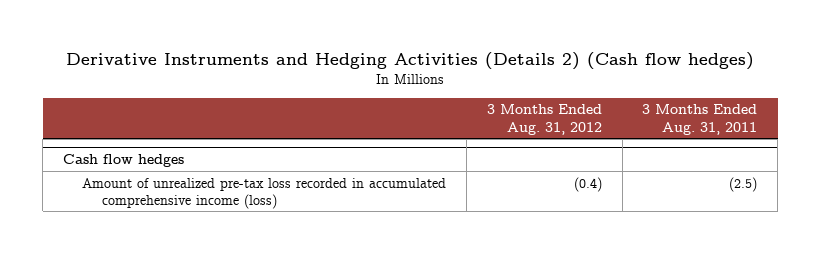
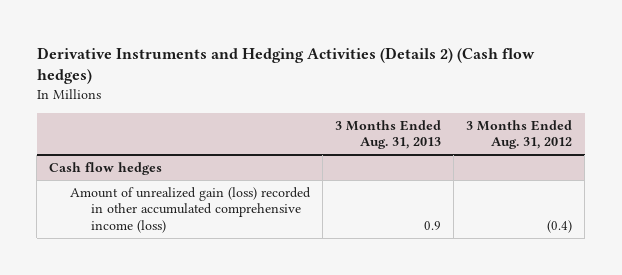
[642,104,758,135] 3 Months Ended Aug. 31, 2011 -> none
none -> [335,119,442,150] 3 Months Ended Aug. 31, 2013
[82,177,447,209] Amount of unrealized pre-tax loss recorded in accumulated comprehensive income (loss) -> [70,186,312,233] Amount of unrealized gain (loss) recorded in other accumulated comprehensive income (loss)

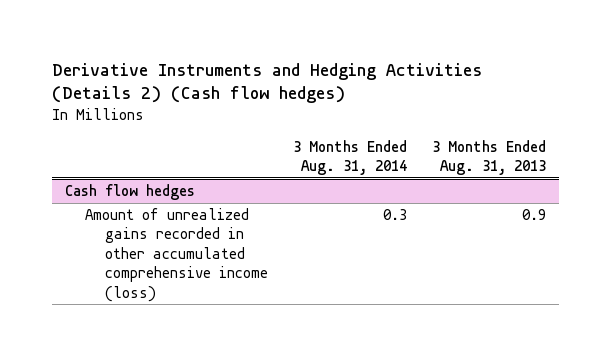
[466,119,573,150] 3 Months Ended Aug. 31, 2012 -> none
none -> [292,140,407,176] 3 Months Ended Aug. 31, 2014
[70,186,312,233] Amount of unrealized gain (loss) recorded in other accumulated comprehensive income (loss) -> [84,208,268,302] Amount of unrealized gains recorded in other accumulated comprehensive income (loss)

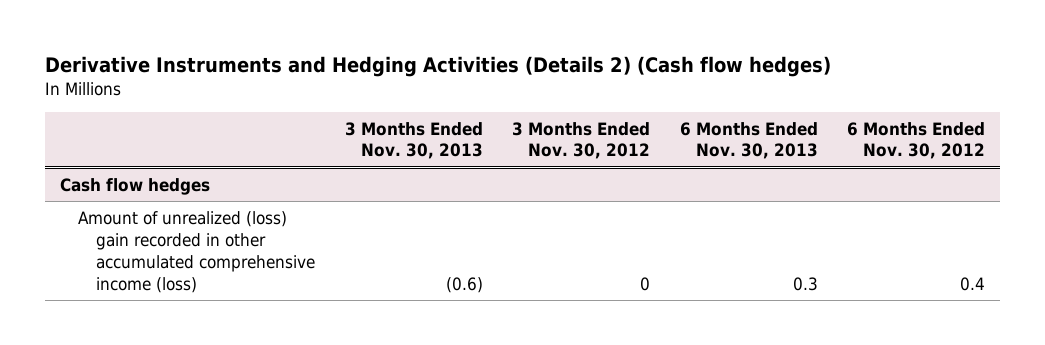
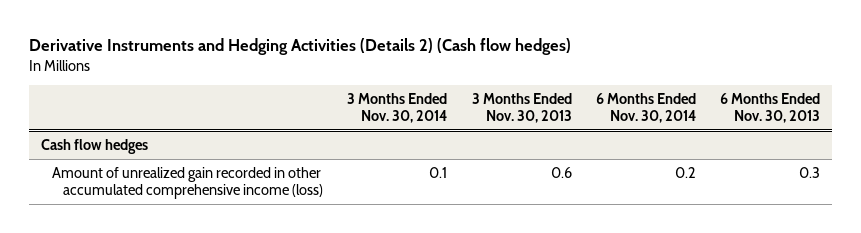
[512,121,651,160] 3 Months Ended Nov. 30, 2012 -> none
[847,121,986,160] 6 Months Ended Nov. 30, 2012 -> none
none -> [347,92,448,123] 3 Months Ended Nov. 30, 2014
none -> [595,92,696,123] 6 Months Ended Nov. 30, 2014
[77,210,315,293] Amount of unrealized (loss) gain recorded in other accumulated comprehensive income (loss) -> [52,166,324,199] Amount of unrealized gain recorded in other accumulated comprehensive income (loss)
[445,276,483,293] (0.6) -> [550,166,572,178] 0.6

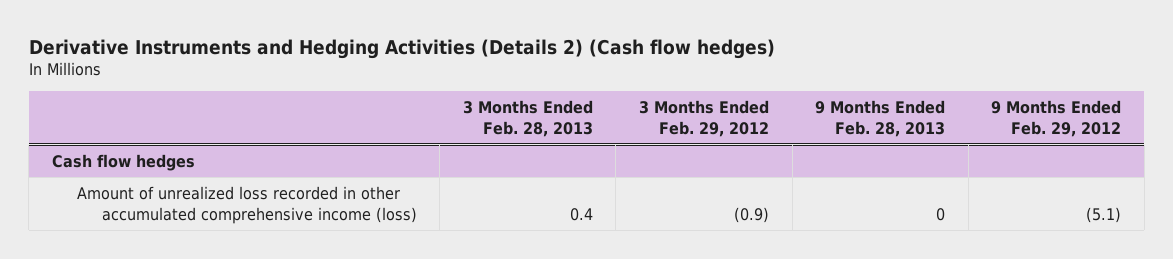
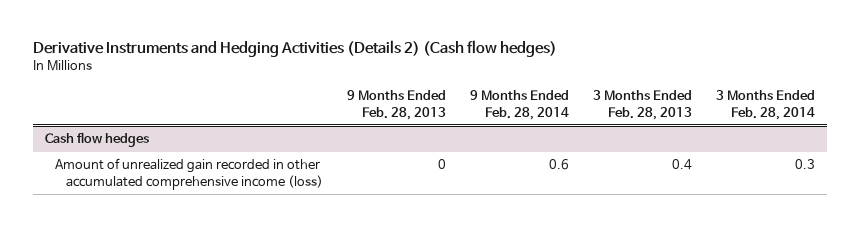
[638,99,769,137] 3 Months Ended Feb. 29, 2012 -> none
[991,99,1122,137] 9 Months Ended Feb. 29, 2012 -> none
none -> [469,90,569,120] 9 Months Ended Feb. 28, 2014
none -> [715,90,815,120] 3 Months Ended Feb. 28, 2014
[76,186,417,224] Amount of unrealized loss recorded in other accumulated comprehensive income (loss) -> [55,158,323,190] Amount of unrealized gain recorded in other accumulated comprehensive income (loss)

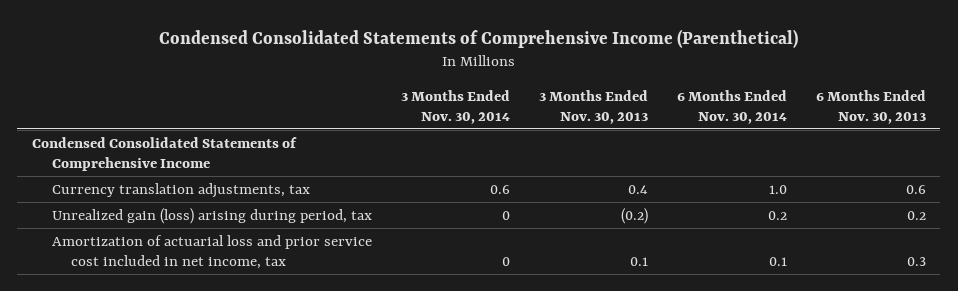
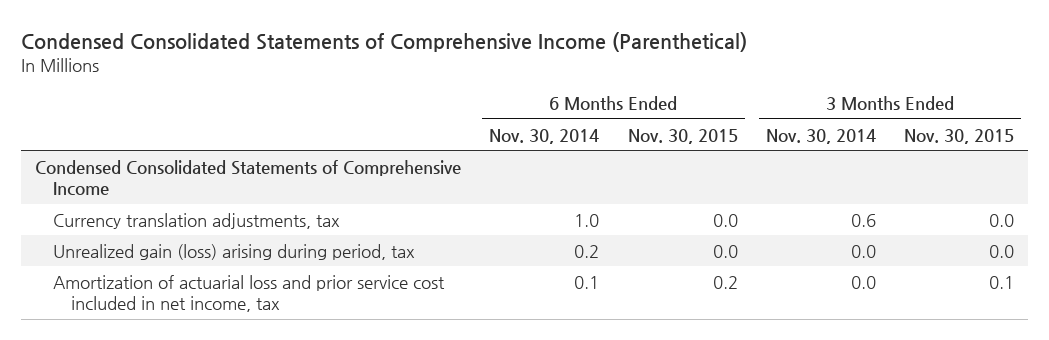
[538,89,648,124] 3 Months Ended Nov. 30, 2013 -> none
[815,89,926,124] 6 Months Ended Nov. 30, 2013 -> none
none -> [627,128,738,144] Nov. 30, 2015
none -> [903,128,1014,144] Nov. 30, 2015
[501,210,510,220] 0 -> [850,244,876,258] 0.0
[501,256,510,266] 0 -> [850,275,876,289] 0.0

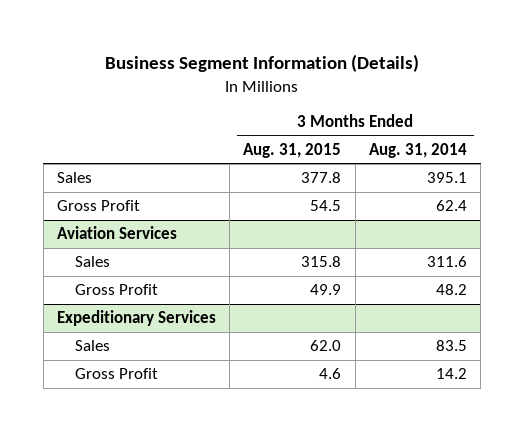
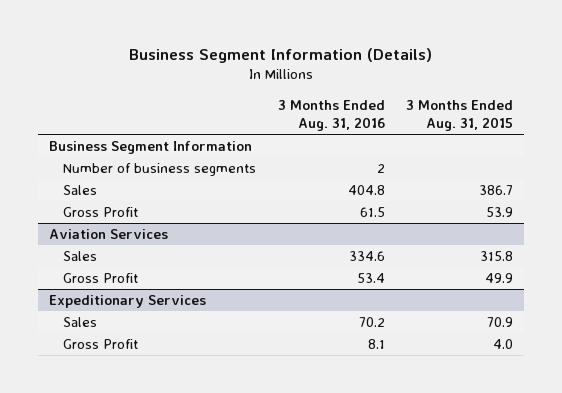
[368,143,467,159] Aug. 31, 2014 -> none
none -> [277,99,385,131] 3 Months Ended Aug. 31, 2016
none -> [48,141,252,155] Business Segment Information
none -> [63,163,257,177] Number of business segments
[301,172,342,184] 377.8 -> [479,185,514,196] 386.7
[310,200,342,212] 54.5 -> [486,207,514,218] 53.9
[310,340,342,352] 62.0 -> [487,317,514,328] 70.9
[319,368,342,380] 4.6 -> [493,339,514,350] 4.0

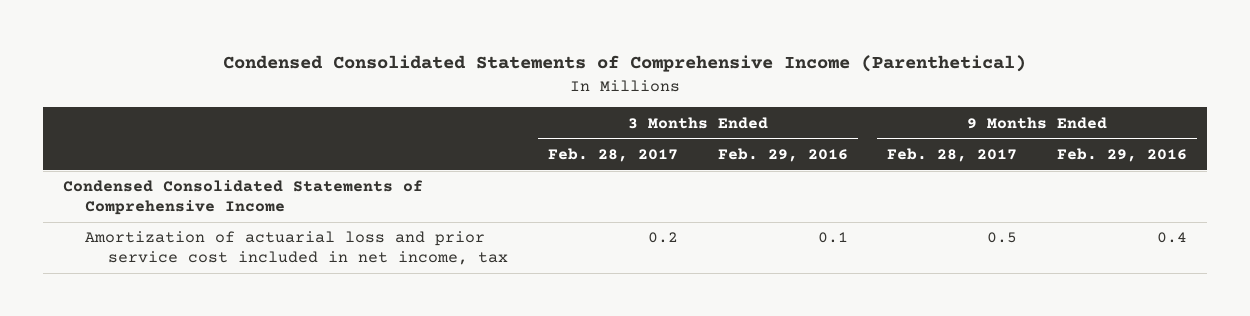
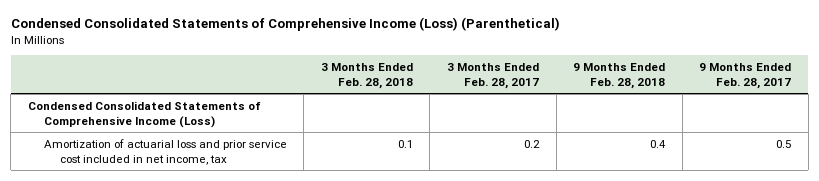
[222,55,1026,73] Condensed Consolidated Statements of Comprehensive Income (Parenthetical) -> [10,17,560,32] Condensed Consolidated Statements of Comprehensive Income (Loss) (Parenthetical)
[717,148,848,163] Feb. 29, 2016 -> none
[1057,148,1188,163] Feb. 29, 2016 -> none
none -> [320,62,413,89] 3 Months Ended Feb. 28, 2018
none -> [573,62,666,89] 9 Months Ended Feb. 28, 2018
[62,180,423,216] Condensed Consolidated Statements of Comprehensive Income -> [27,100,261,128] Condensed Consolidated Statements of Comprehensive Income (Loss)

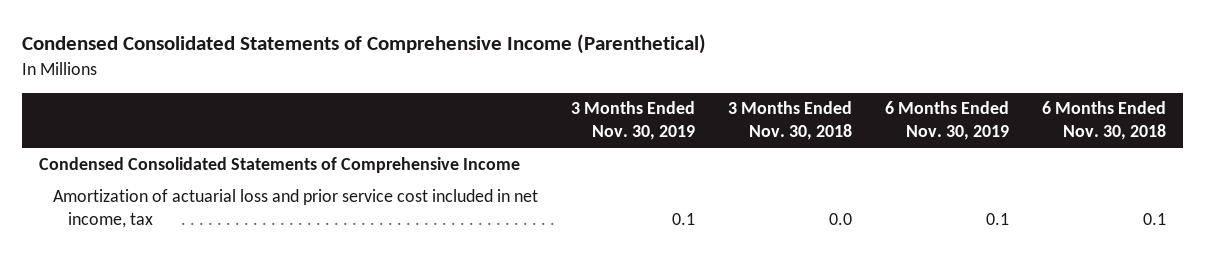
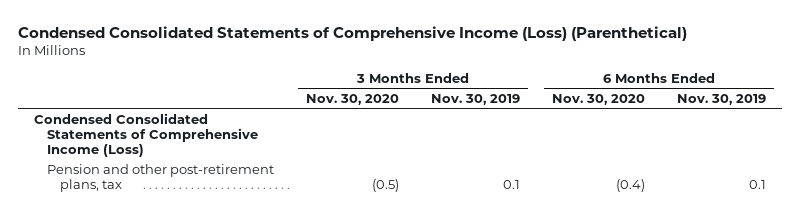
[22,34,707,55] Condensed Consolidated Statements of Comprehensive Income (Parenthetical) -> [17,25,687,41] Condensed Consolidated Statements of Comprehensive Income (Loss) (Parenthetical)
[728,101,853,141] 3 Months Ended Nov. 30, 2018 -> none
[1042,101,1167,141] 6 Months Ended Nov. 30, 2018 -> none
none -> [305,93,399,105] Nov. 30, 2020
none -> [551,93,645,105] Nov. 30, 2020
[38,156,520,173] Condensed Consolidated Statements of Comprehensive Income -> [33,112,258,157] Condensed Consolidated Statements of Comprehensive Income (Loss)
[53,188,539,228] Amortization of actuarial loss and prior service cost included in net income, tax -> [46,163,274,192] Pension and other post-retirement plans, tax

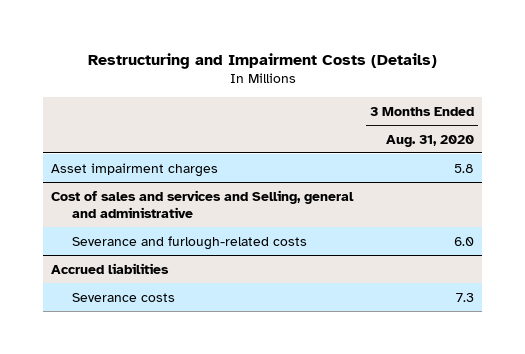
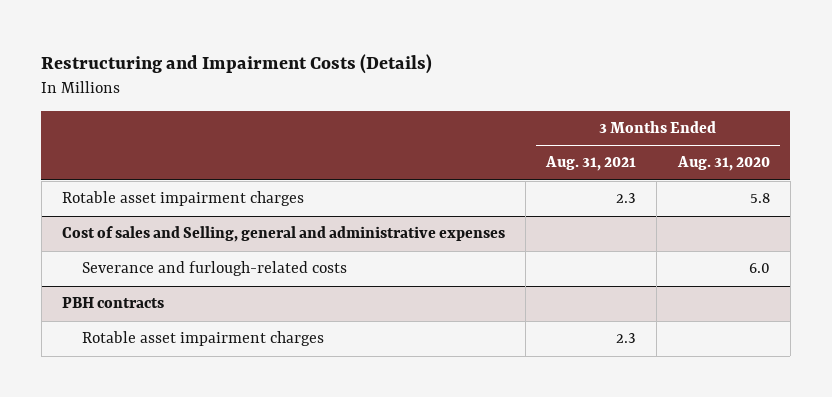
none -> [545,156,637,172] Aug. 31, 2021
[51,162,219,177] Asset impairment charges -> [61,191,304,207] Rotable asset impairment charges
[51,189,355,218] Cost of sales and services and Selling, general and administrative -> [61,226,505,243] Cost of sales and Selling, general and administrative expenses
[51,262,170,274] Accrued liabilities -> none
[71,292,175,302] Severance costs -> none
none -> [61,297,164,309] PBH contracts
none -> [81,331,324,347] Rotable asset impairment charges

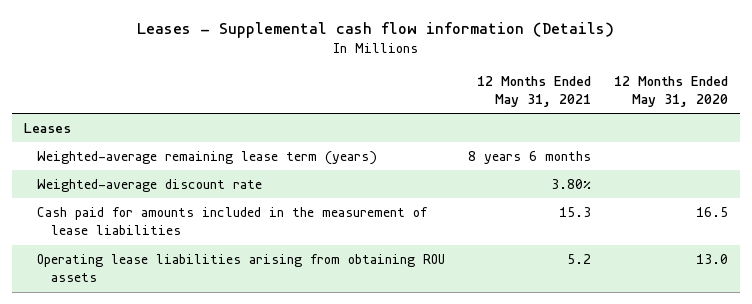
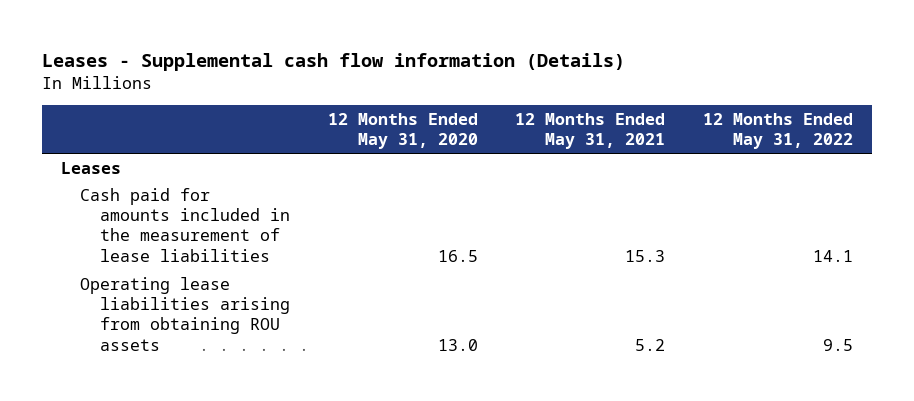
none -> [703,112,854,150] 12 Months Ended May 31, 2022
[37,151,378,166] Weighted-average remaining lease term (years) -> none
[37,179,263,193] Weighted-average discount rate -> none

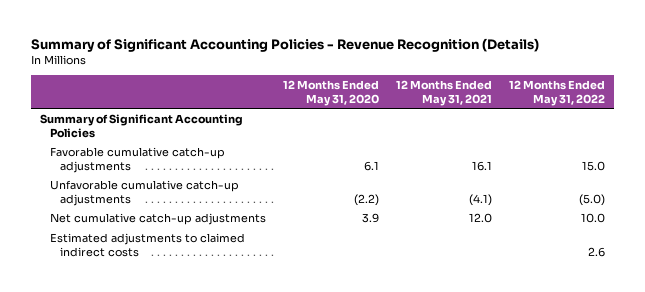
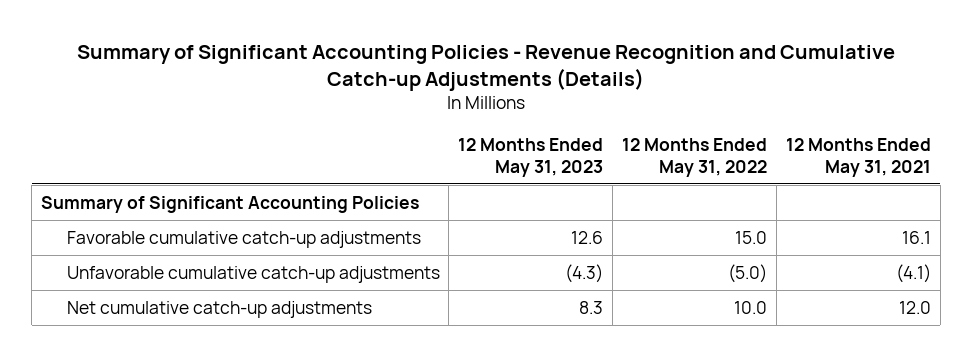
[31,37,540,52] Summary of Significant Accounting Policies - Revenue Recognition (Details) -> [76,44,895,91] Summary of Significant Accounting Policies - Revenue Recognition and Cumulative Catch-up Adjustments (Details)
[282,79,379,106] 12 Months Ended May 31, 2020 -> none
none -> [458,137,604,177] 12 Months Ended May 31, 2023
[49,232,245,257] Estimated adjustments to claimed indirect costs -> none

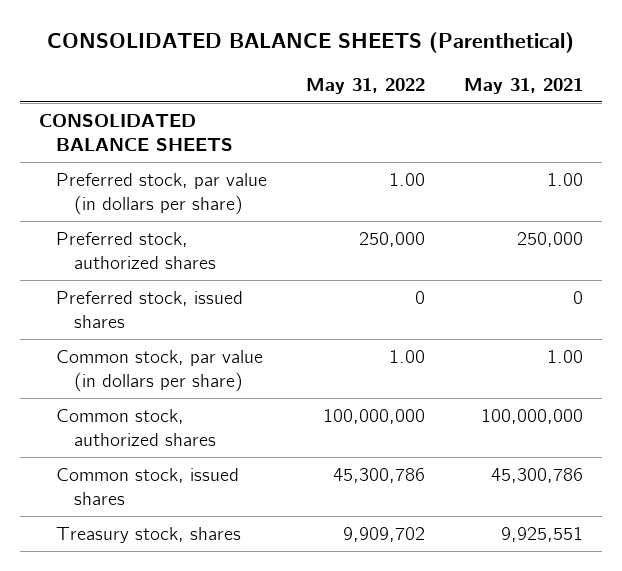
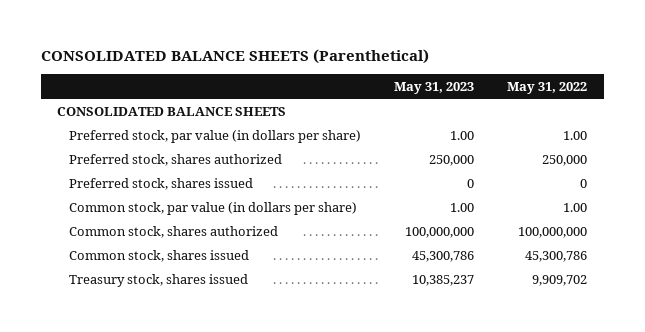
[463,77,583,94] May 31, 2021 -> none
none -> [394,81,475,94] May 31, 2023
[56,231,216,269] Preferred stock, authorized shares -> [69,153,283,166] Preferred stock, shares authorized
[56,290,244,328] Preferred stock, issued shares -> [69,177,254,190] Preferred stock, shares issued
[56,408,216,446] Common stock, authorized shares -> [69,225,279,238] Common stock, shares authorized
[56,467,240,505] Common stock, issued shares -> [69,249,250,262] Common stock, shares issued
[56,526,242,543] Treasury stock, shares -> [69,273,249,287] Treasury stock, shares issued

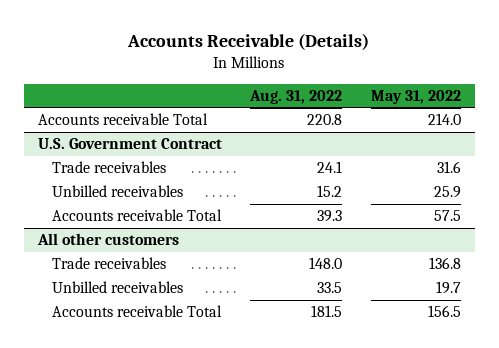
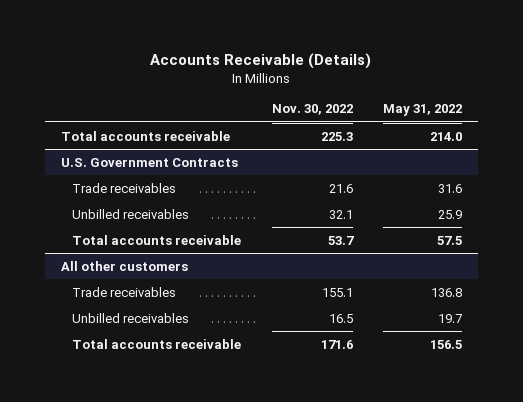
[249,89,343,104] Aug. 31, 2022 -> none
none -> [271,104,353,116] Nov. 30, 2022
[37,113,208,126] Accounts receivable Total -> [60,130,230,141] Total accounts receivable
[37,138,222,150] U.S. Government Contract -> [60,157,238,167] U.S. Government Contracts
[52,209,223,222] Accounts receivable Total -> [71,234,241,245] Total accounts receivable
[52,305,223,318] Accounts receivable Total -> [71,338,241,349] Total accounts receivable

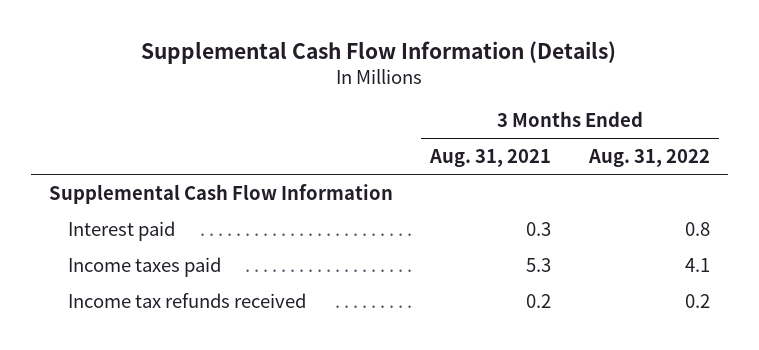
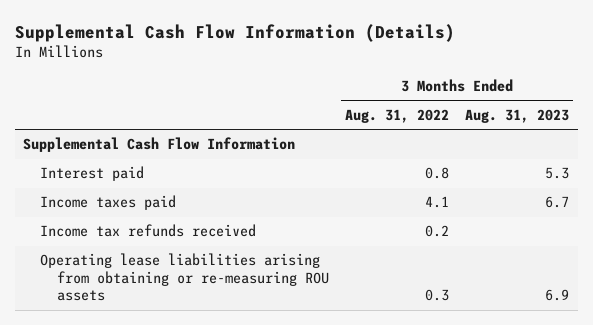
[429,148,552,167] Aug. 31, 2021 -> none
none -> [465,108,570,123] Aug. 31, 2023
none -> [40,253,330,302] Operating lease liabilities arising from obtaining or re-measuring ROU assets

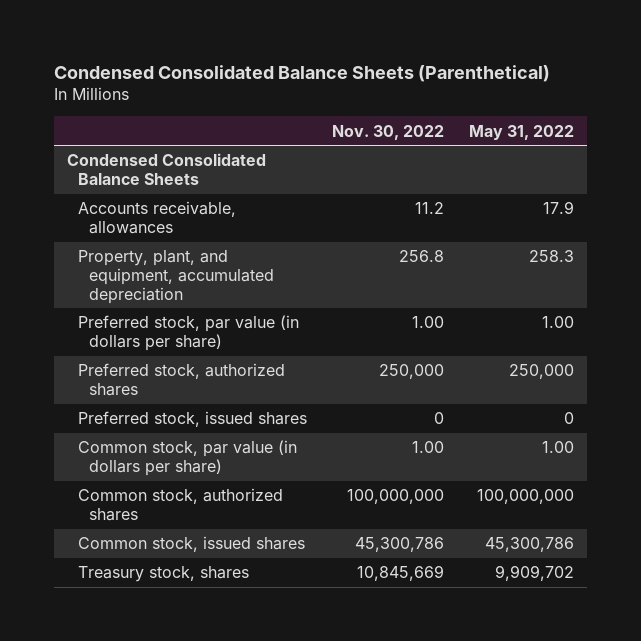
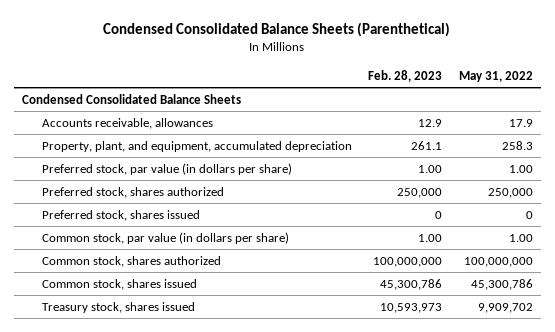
[332,124,445,140] Nov. 30, 2022 -> none
none -> [368,69,443,82] Feb. 28, 2023
[78,363,286,396] Preferred stock, authorized shares -> [42,186,225,198] Preferred stock, shares authorized
[78,411,308,428] Preferred stock, issued shares -> [42,209,201,221] Preferred stock, shares issued
[78,488,284,521] Common stock, authorized shares -> [42,255,222,267] Common stock, shares authorized
[78,536,306,553] Common stock, issued shares -> [42,278,198,290] Common stock, shares issued
[78,566,250,583] Treasury stock, shares -> [42,301,196,313] Treasury stock, shares issued

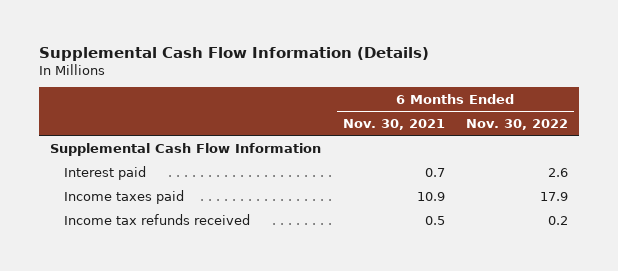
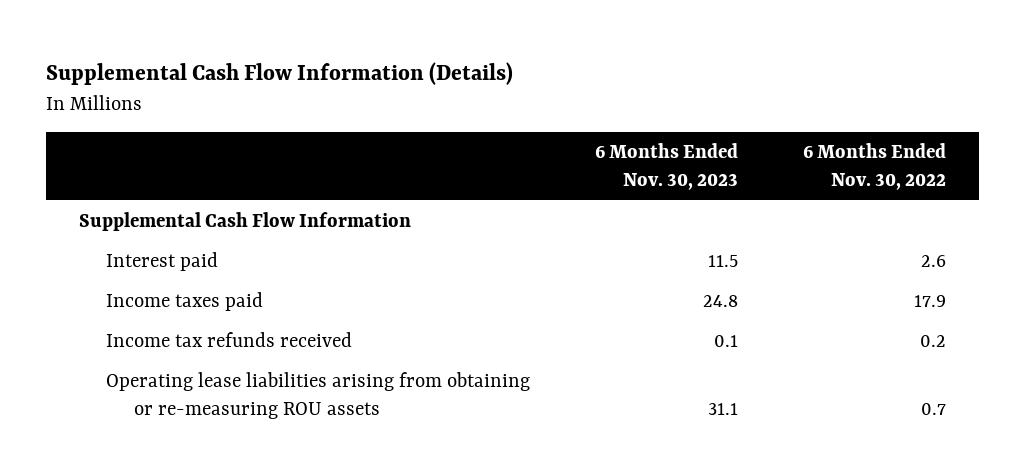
[342,118,445,130] Nov. 30, 2021 -> none
none -> [595,142,739,190] 6 Months Ended Nov. 30, 2023
none -> [106,372,531,420] Operating lease liabilities arising from obtaining or re-measuring ROU assets

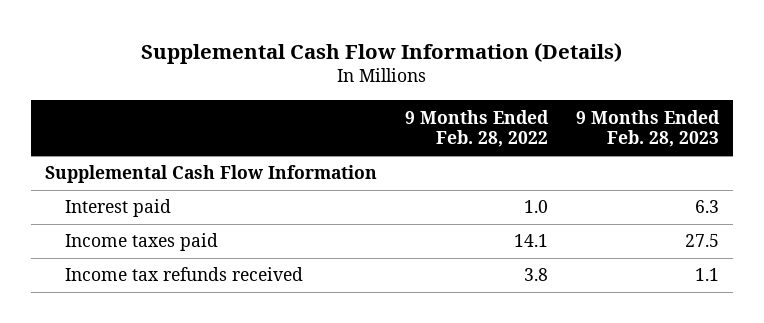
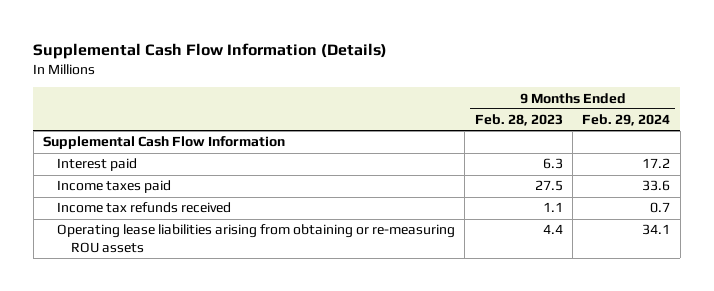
[404,109,549,148] 9 Months Ended Feb. 28, 2022 -> none
none -> [582,114,671,127] Feb. 29, 2024
none -> [56,224,455,254] Operating lease liabilities arising from obtaining or re-measuring ROU assets

